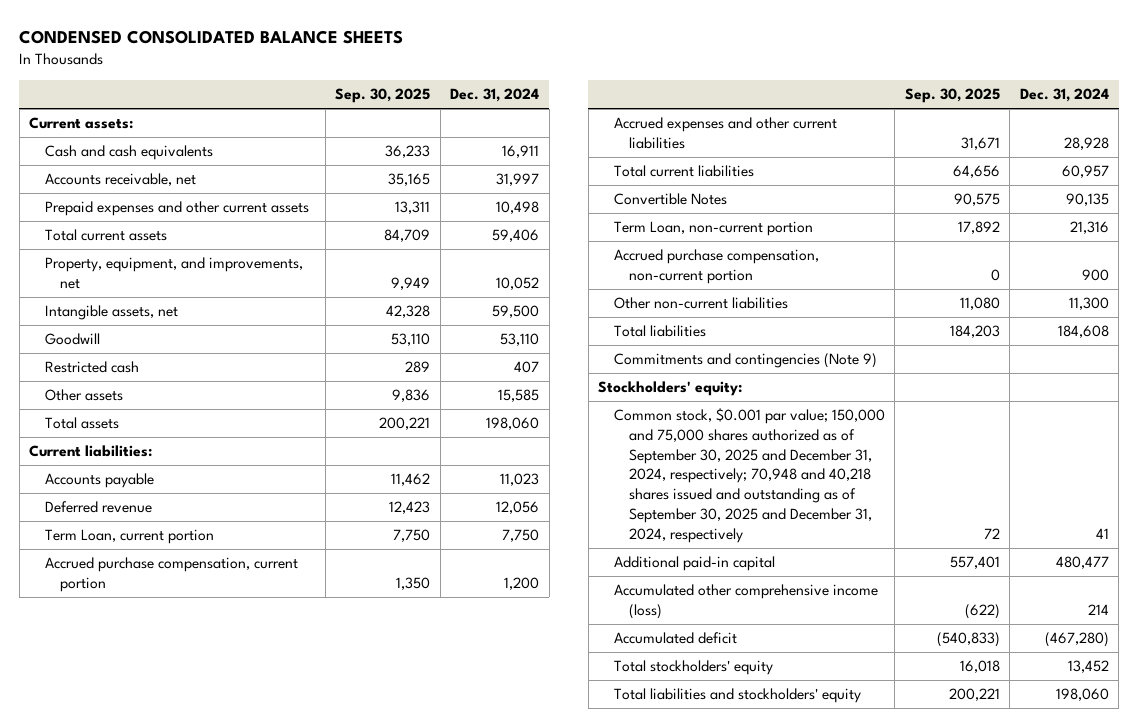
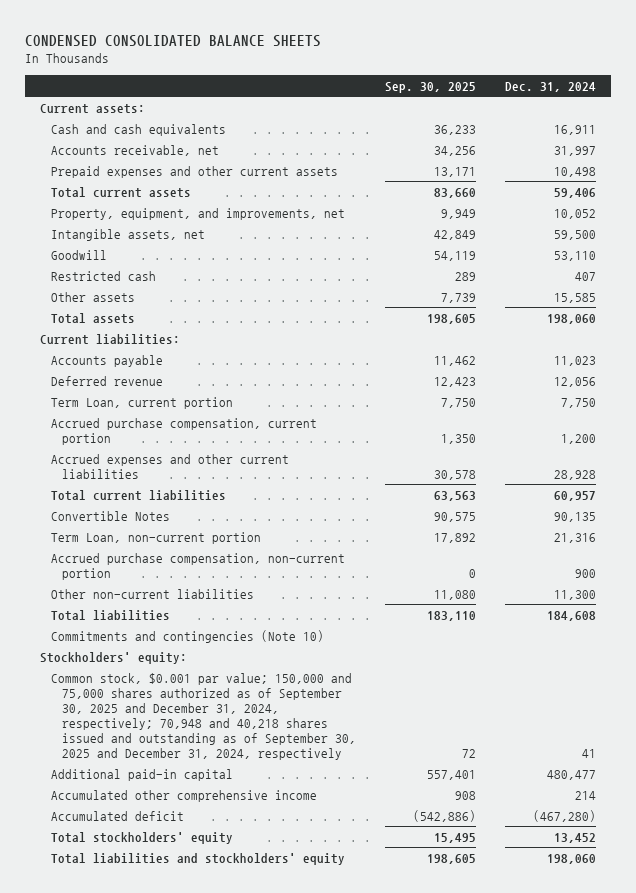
[388,173,431,187] 35,165 -> [434,145,477,156] 34,256
[395,201,431,215] 13,311 -> [434,166,477,177] 13,171
[384,229,431,243] 84,709 -> [434,187,477,198] 83,660
[386,305,431,319] 42,328 -> [434,229,477,240] 42,849
[391,333,431,347] 53,110 -> [434,250,477,261] 54,119
[392,389,431,403] 9,836 -> [441,292,477,303] 7,739
[379,417,431,431] 200,221 -> [427,313,477,324] 198,605
[960,137,1000,151] 31,671 -> [434,469,477,480] 30,578
[952,165,1000,179] 64,656 -> [434,490,477,501] 63,563
[949,325,1000,339] 184,203 -> [427,610,477,621] 183,110
[613,353,877,369] Commitments and contingencies (Note 9) -> [51,629,325,643] Commitments and contingencies (Note 10)
[613,584,878,620] Accumulated other comprehensive income (loss) -> [51,789,318,802] Accumulated other comprehensive income
[964,604,1000,620] (622) -> [455,790,477,800] 908
[936,632,1000,648] (540,833) -> [413,809,477,822] (542,886)
[959,660,1000,674] 16,018 -> [434,832,477,843] 15,495
[948,688,1000,702] 200,221 -> [427,853,477,864] 198,605

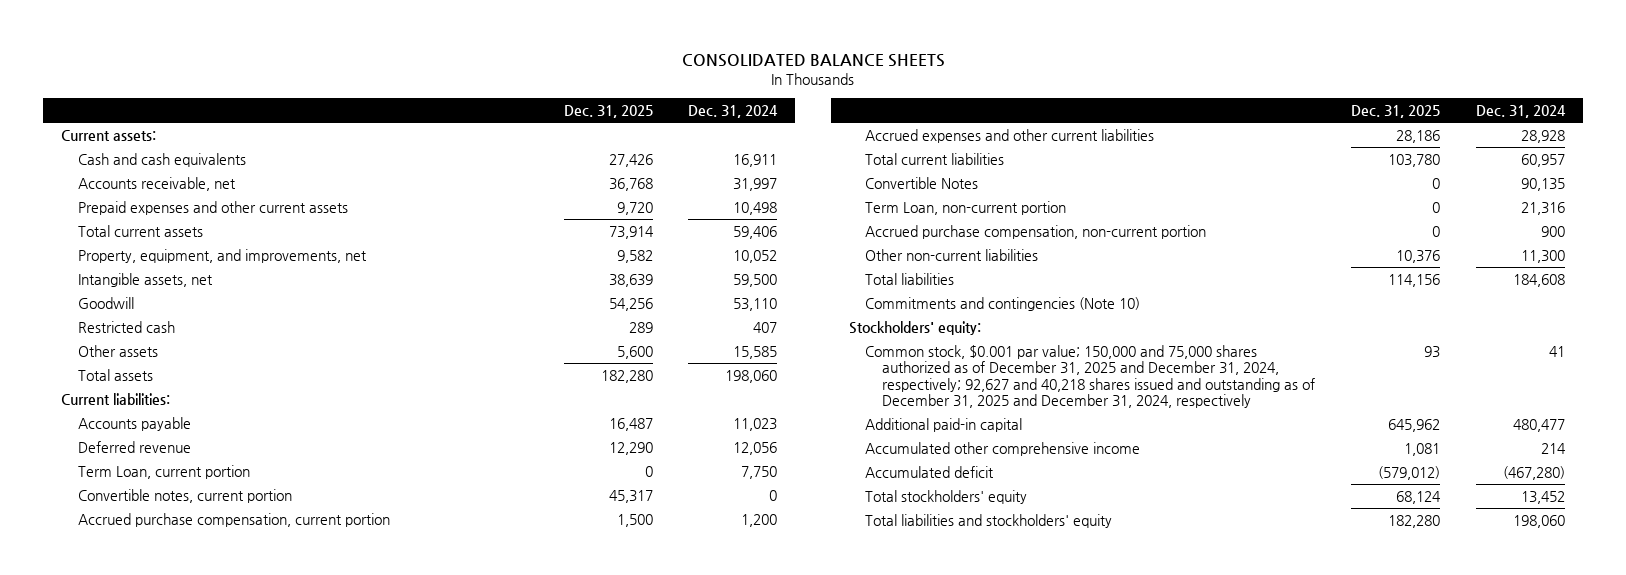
[25,34,322,47] CONDENSED CONSOLIDATED BALANCE SHEETS -> [682,54,946,68] CONSOLIDATED BALANCE SHEETS
[385,81,477,93] Sep. 30, 2025 -> none
none -> [563,105,653,119] Dec. 31, 2025
none -> [78,488,293,503] Convertible notes, current portion
[51,672,357,760] Common stock, $0.001 par value; 150,000 and 75,000 shares authorized as of September 30, 2025 and December 31, 2024, respectively; 70,948 and 40,218 shares issued and outstanding as of September 30, 2025 and December 31, 2024, respectively -> [865,344,1315,409] Common stock, $0.001 par value; 150,000 and 75,000 shares authorized as of December 31, 2025 and December 31, 2024, respectively; 92,627 and 40,218 shares issued and outstanding as of December 31, 2025 and December 31, 2024, respectively

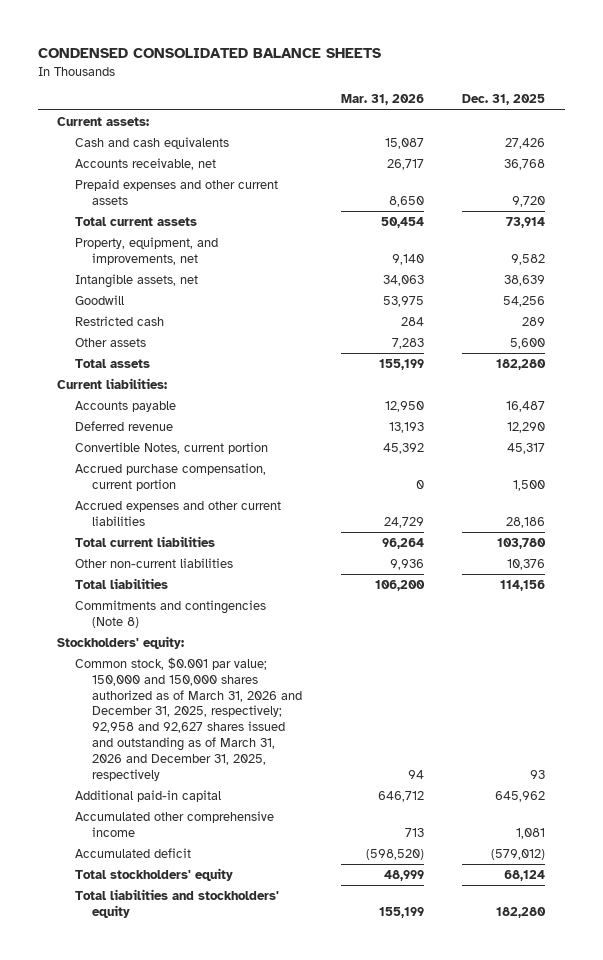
[682,54,946,68] CONSOLIDATED BALANCE SHEETS -> [37,48,381,59] CONDENSED CONSOLIDATED BALANCE SHEETS
[688,105,779,119] Dec. 31, 2024 -> none
none -> [340,94,424,106] Mar. 31, 2026
[78,464,251,479] Term Loan, current portion -> none
[78,488,293,503] Convertible notes, current portion -> [74,441,268,454] Convertible Notes, current portion
[865,176,979,189] Convertible Notes -> none
[865,200,1067,215] Term Loan, non-current portion -> none
[865,224,1207,239] Accrued purchase compensation, non-current portion -> none
[865,296,1141,311] Commitments and contingencies (Note 10) -> [74,599,266,628] Commitments and contingencies (Note 8)
[865,344,1315,409] Common stock, $0.001 par value; 150,000 and 75,000 shares authorized as of December 31, 2025 and December 31, 2024, respectively; 92,627 and 40,218 shares issued and outstanding as of December 31, 2025 and December 31, 2024, respectively -> [74,656,302,781] Common stock, $0.001 par value; 150,000 and 150,000 shares authorized as of March 31, 2026 and December 31, 2025, respectively; 92,958 and 92,627 shares issued and outstanding as of March 31, 2026 and December 31, 2025, respectively

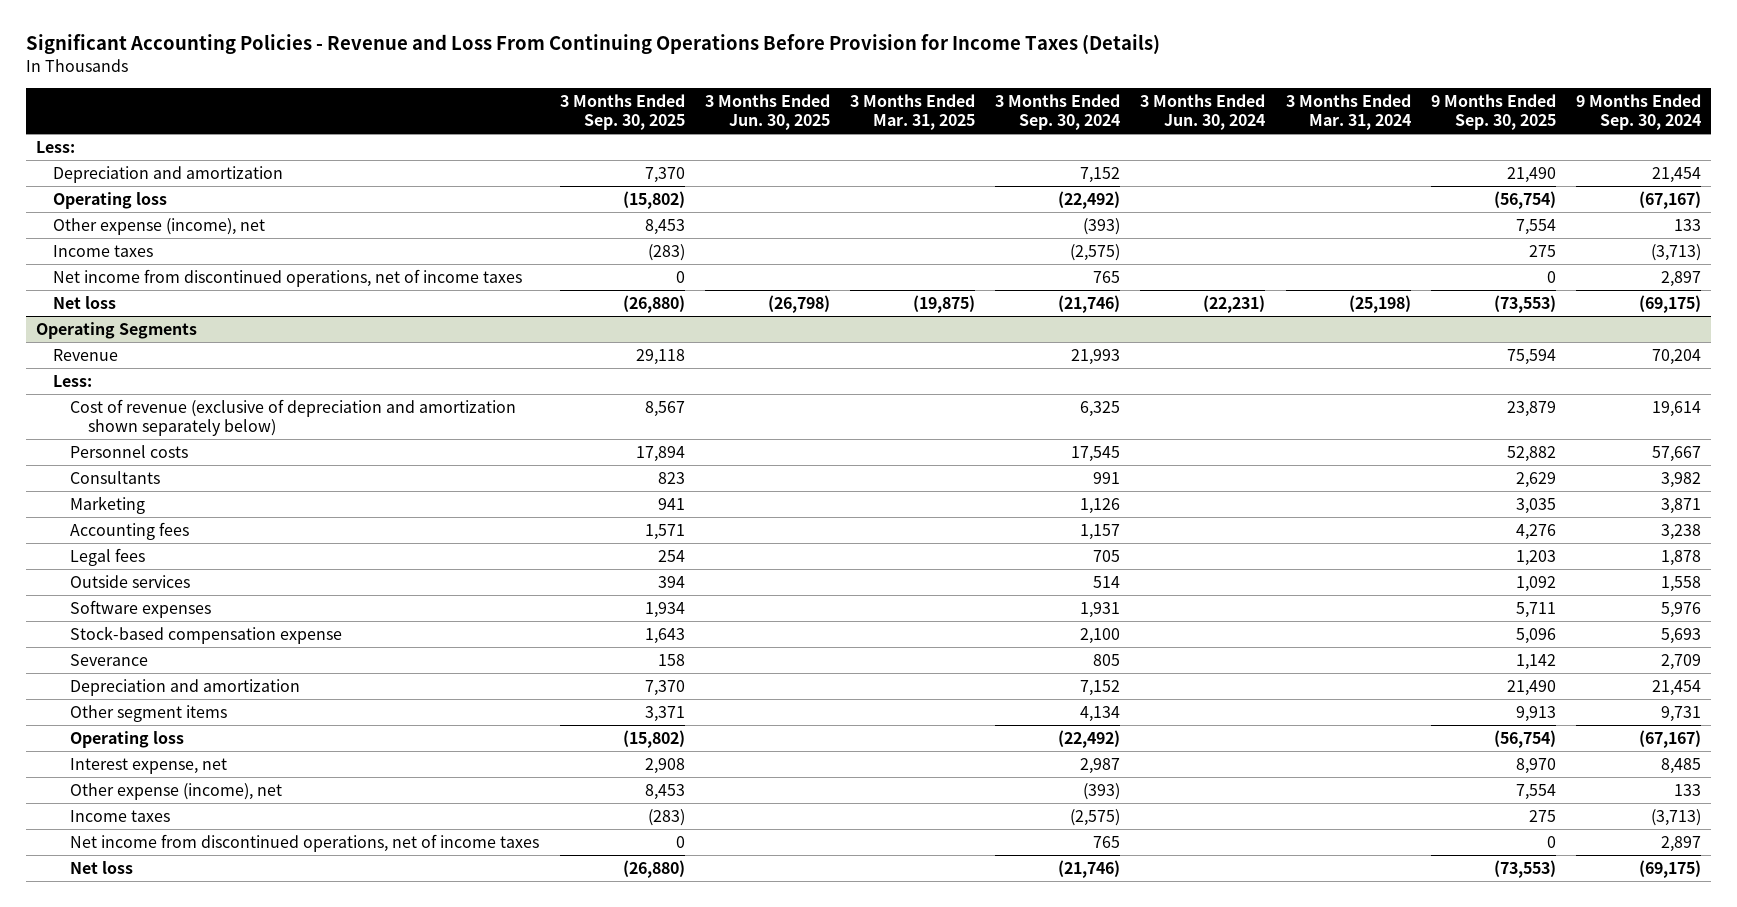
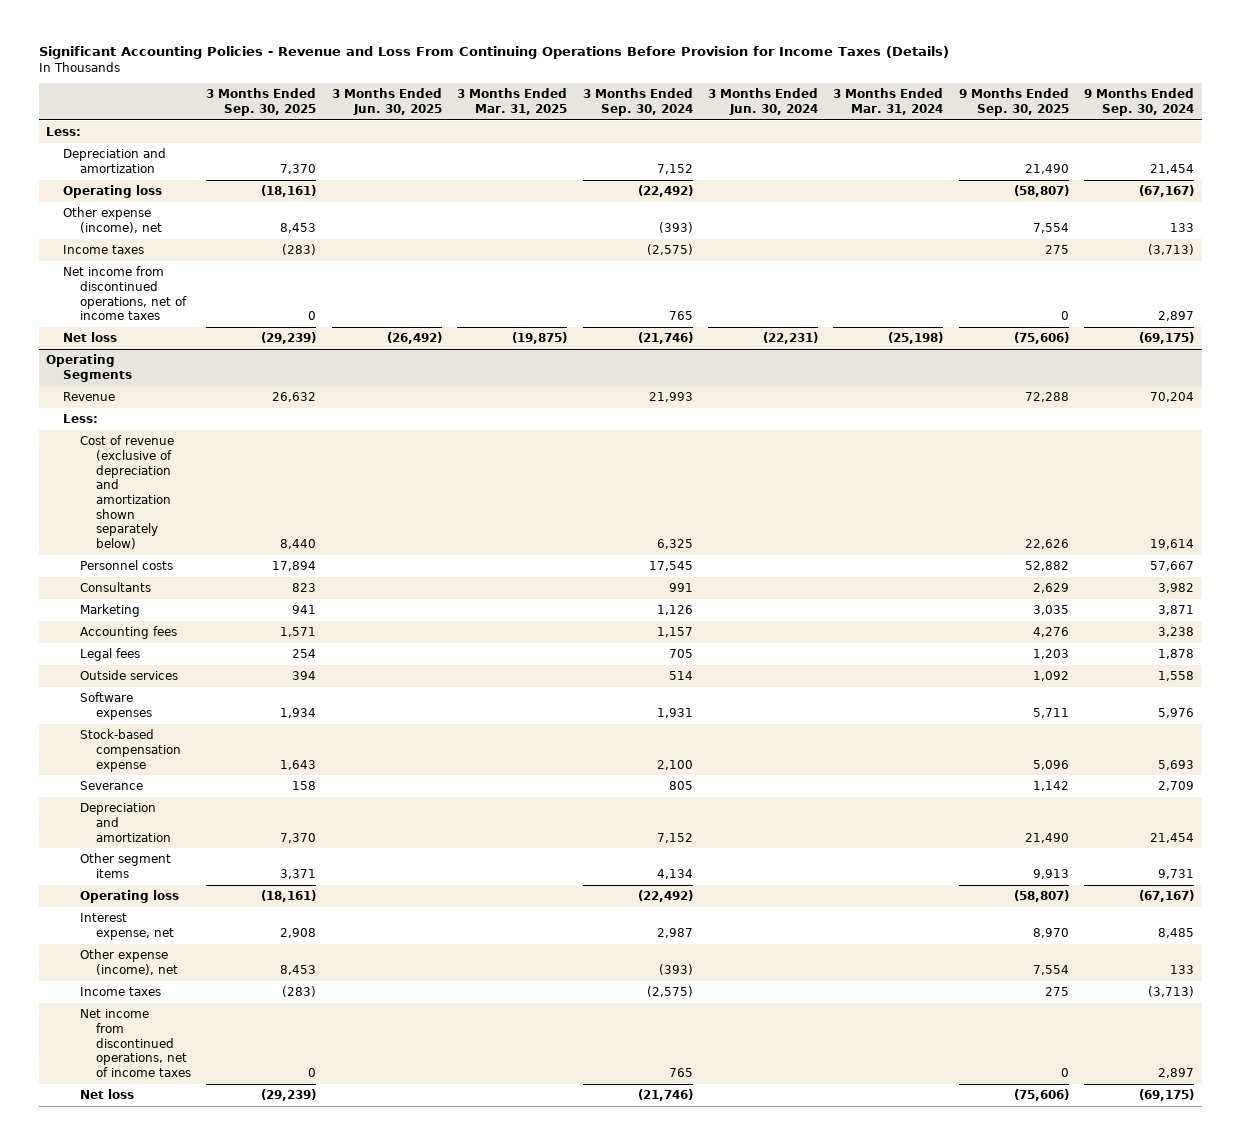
[622,190,685,209] (15,802) -> [261,185,317,198] (18,161)
[1493,190,1556,209] (56,754) -> [1013,185,1069,198] (58,807)
[622,294,685,313] (26,880) -> [261,332,317,345] (29,239)
[767,294,830,313] (26,798) -> [386,332,442,345] (26,492)
[1493,294,1556,313] (73,553) -> [1013,332,1069,345] (75,606)
[635,348,685,365] 29,118 -> [272,392,317,403] 26,632
[1506,348,1556,365] 75,594 -> [1024,392,1069,403] 72,288
[644,400,685,417] 8,567 -> [280,539,317,550] 8,440
[1506,400,1556,417] 23,879 -> [1024,539,1069,550] 22,626
[622,729,685,748] (15,802) -> [261,890,317,903] (18,161)
[1493,729,1556,748] (56,754) -> [1013,890,1069,903] (58,807)
[622,859,685,878] (26,880) -> [261,1089,317,1102] (29,239)
[1493,859,1556,878] (73,553) -> [1013,1089,1069,1102] (75,606)

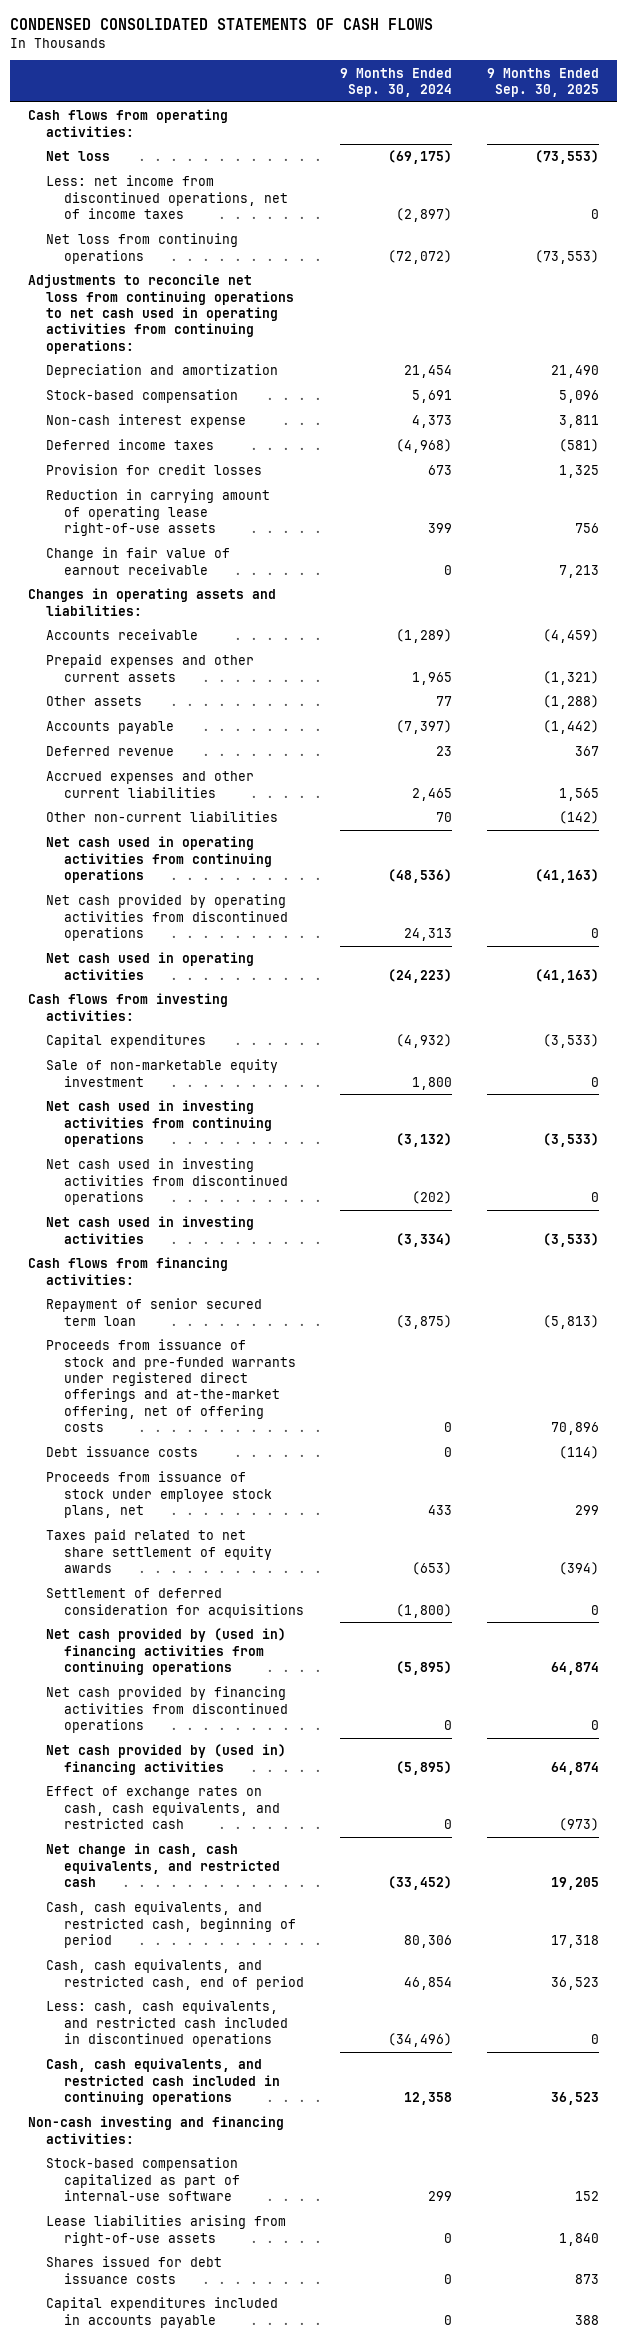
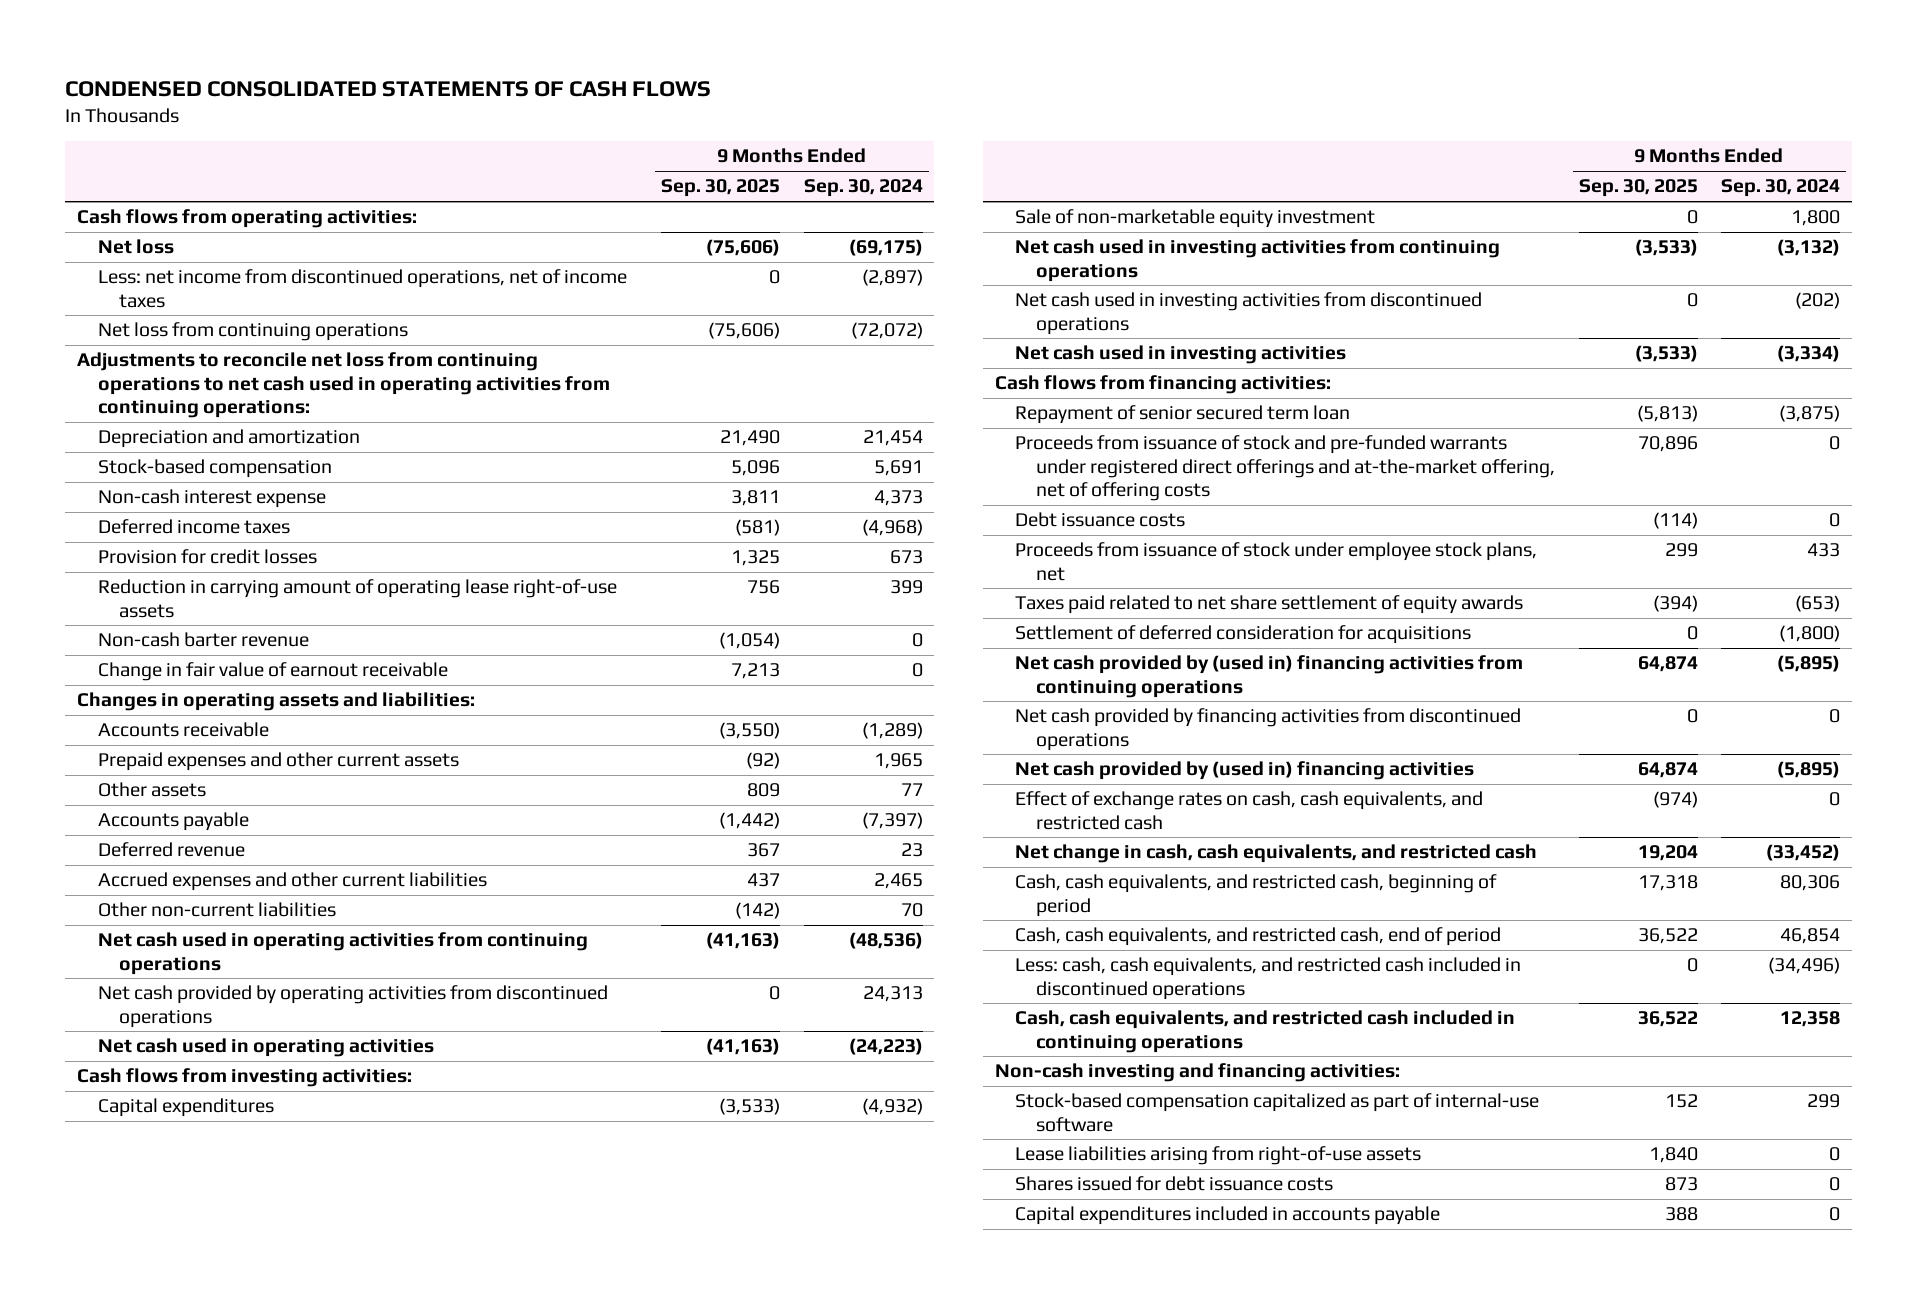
[535,150,600,165] (73,553) -> [706,239,781,257] (75,606)
[535,249,600,264] (73,553) -> [708,322,781,340] (75,606)
none -> [98,632,310,648] Non-cash barter revenue
[543,629,600,644] (4,459) -> [719,722,781,740] (3,550)
[543,670,600,685] (1,321) -> [746,752,781,770] (92)
[543,695,600,710] (1,288) -> [747,783,781,798] 809
[559,787,600,801] 1,565 -> [747,873,781,888] 437
[559,1817,600,1831] (973) -> [1652,791,1698,809] (974)
[551,1876,600,1890] 19,205 -> [1637,845,1698,862] 19,204
[551,1976,600,1990] 36,523 -> [1637,928,1698,945] 36,522
[551,2091,600,2105] 36,523 -> [1637,1011,1698,1028] 36,522

